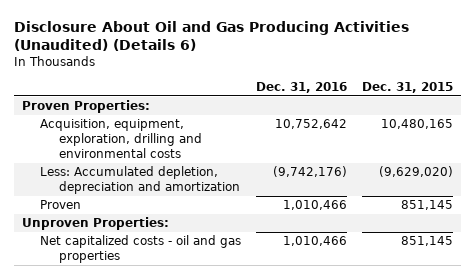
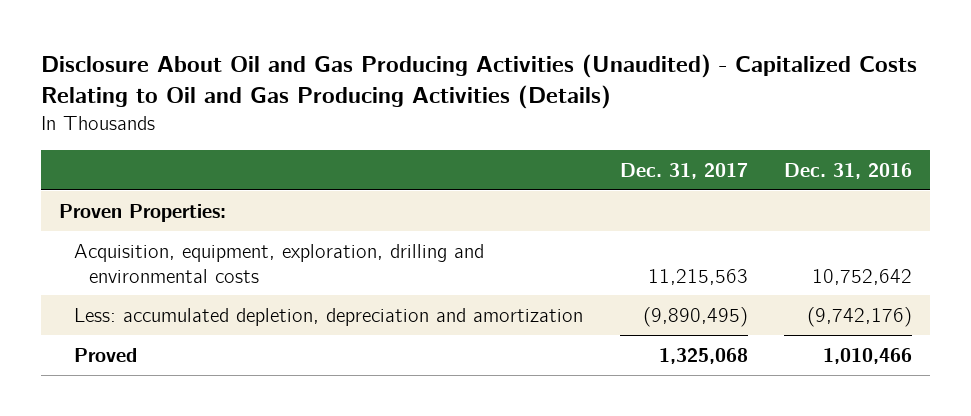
[14,21,410,52] Disclosure About Oil and Gas Producing Activities (Unaudited) (Details 6) -> [40,53,917,109] Disclosure About Oil and Gas Producing Activities (Unaudited) - Capitalized Costs Relating to Oil and Gas Producing Activities (Details)
[362,81,454,93] Dec. 31, 2015 -> none
none -> [619,162,748,179] Dec. 31, 2017
[21,217,169,231] Unproven Properties: -> none
[40,235,242,264] Net capitalized costs - oil and gas properties -> none
[40,166,240,195] Less: Accumulated depletion, depreciation and amortization -> [74,307,584,326] Less: accumulated depletion, depreciation and amortization
[40,200,82,210] Proven -> [74,347,138,362] Proved

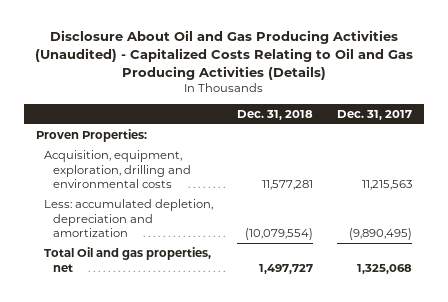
[784,162,913,179] Dec. 31, 2016 -> none
none -> [237,109,314,120] Dec. 31, 2018
[74,347,138,362] Proved -> [44,246,212,272] Total Oil and gas properties, net

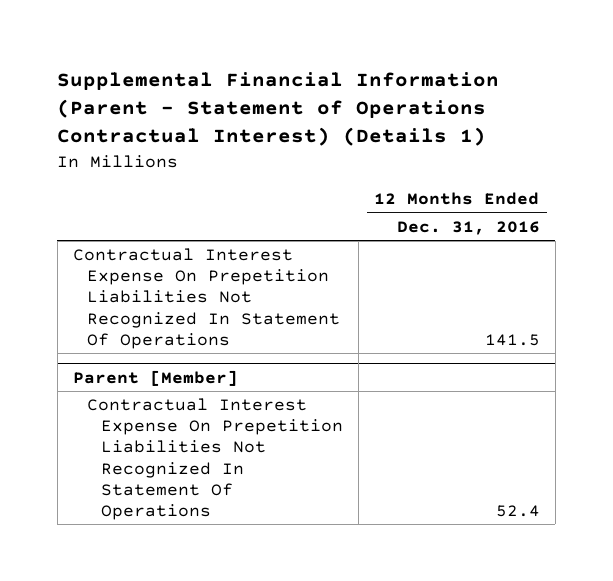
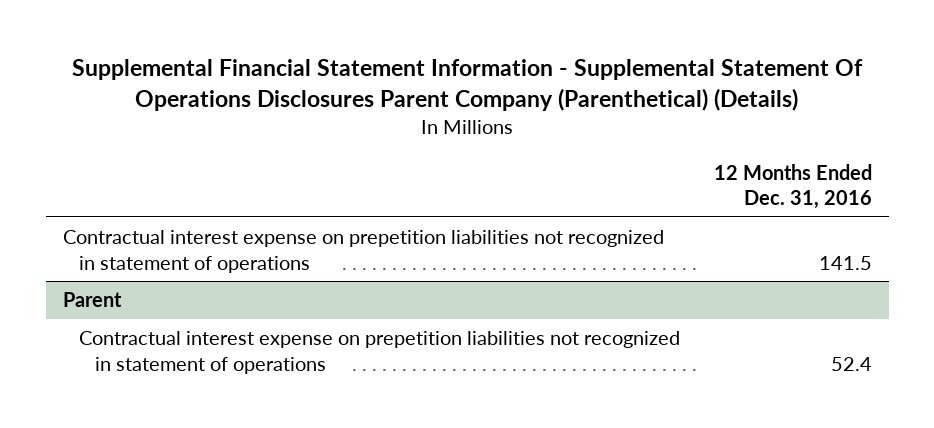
[57,71,500,147] Supplemental Financial Information (Parent - Statement of Operations Contractual Interest) (Details 1) -> [72,59,864,112] Supplemental Financial Statement Information - Supplemental Statement Of Operations Disclosures Parent Company (Parenthetical) (Details)
[73,248,341,349] Contractual Interest Expense On Prepetition Liabilities Not Recognized In Statement Of Operations -> [62,230,664,273] Contractual interest expense on prepetition liabilities not recognized in statement of operations
[73,369,239,386] Parent [Member] -> [62,292,122,308] Parent
[87,398,343,520] Contractual Interest Expense On Prepetition Liabilities Not Recognized In Statement Of Operations -> [78,331,680,374] Contractual interest expense on prepetition liabilities not recognized in statement of operations

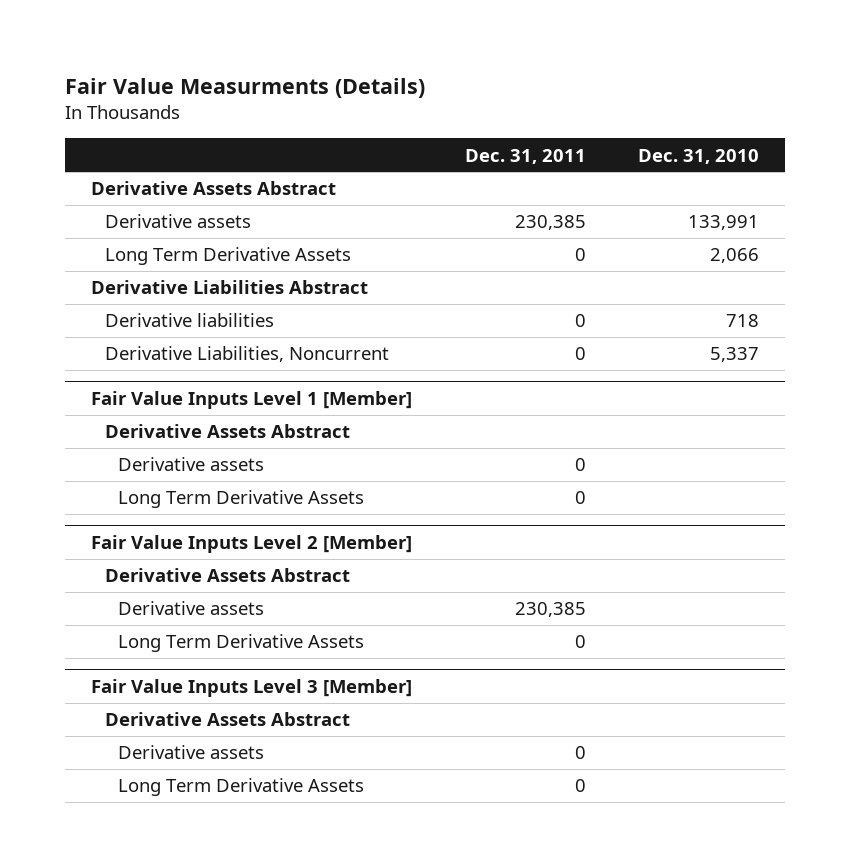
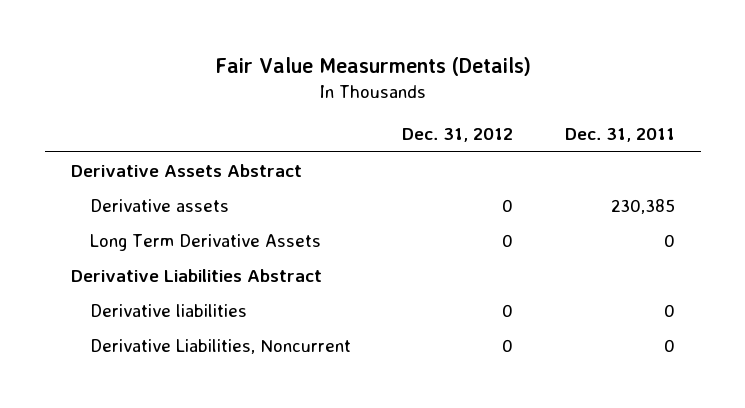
[638,148,760,164] Dec. 31, 2010 -> none
none -> [402,128,514,143] Dec. 31, 2012
[91,391,413,410] Fair Value Inputs Level 1 [Member] -> none
[104,424,350,439] Derivative Assets Abstract -> none
[118,457,265,472] Derivative assets -> none
[118,490,365,509] Long Term Derivative Assets -> none
[91,535,413,554] Fair Value Inputs Level 2 [Member] -> none
[104,568,350,583] Derivative Assets Abstract -> none
[118,601,265,616] Derivative assets -> none
[118,634,365,653] Long Term Derivative Assets -> none
[91,679,413,698] Fair Value Inputs Level 3 [Member] -> none
[104,712,350,727] Derivative Assets Abstract -> none
[118,745,265,760] Derivative assets -> none
[118,778,365,797] Long Term Derivative Assets -> none

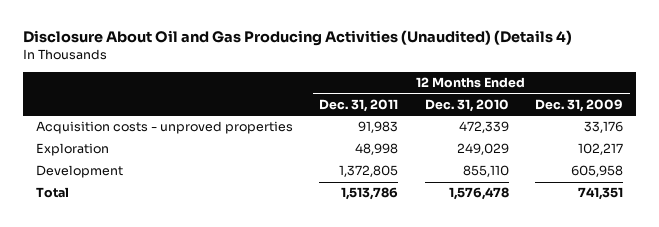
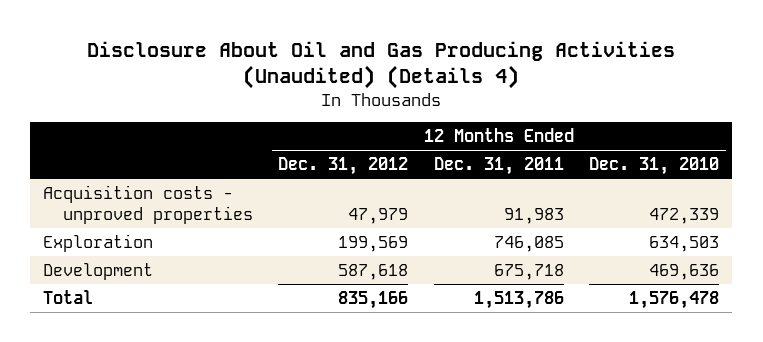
[535,99,624,113] Dec. 31, 2009 -> none
none -> [278,157,409,176] Dec. 31, 2012
[355,143,399,156] 48,998 -> [493,235,564,252] 746,085
[456,143,509,156] 249,029 -> [649,235,720,252] 634,503
[339,165,399,178] 1,372,805 -> [493,263,564,280] 675,718
[462,165,509,178] 855,110 -> [649,263,720,280] 469,636

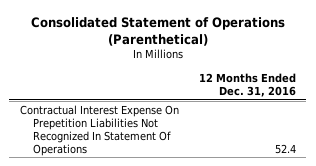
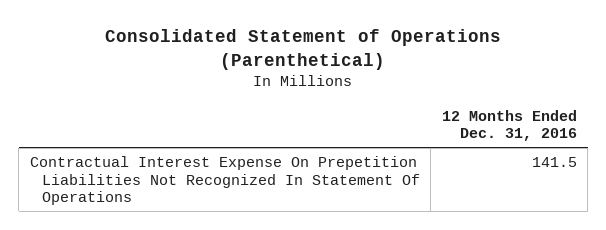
[275,143,297,154] 52.4 -> [531,157,577,168] 141.5

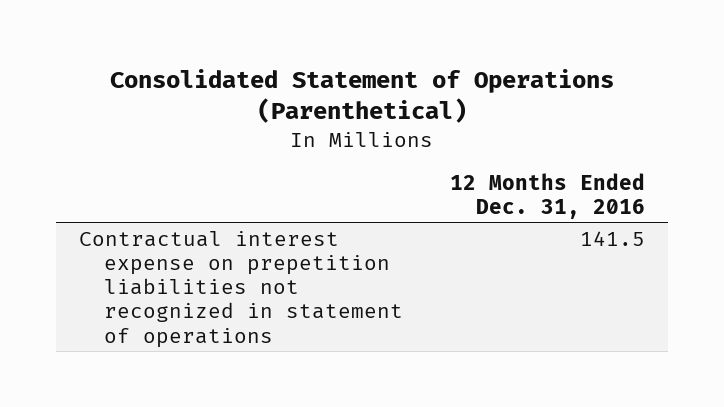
[29,156,420,206] Contractual Interest Expense On Prepetition Liabilities Not Recognized In Statement Of Operations -> [79,230,404,348] Contractual interest expense on prepetition liabilities not recognized in statement of operations

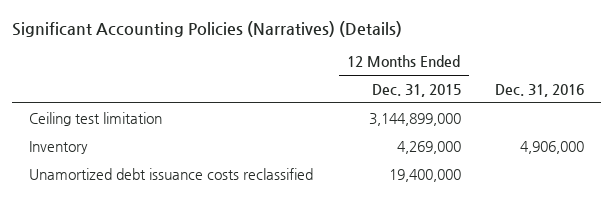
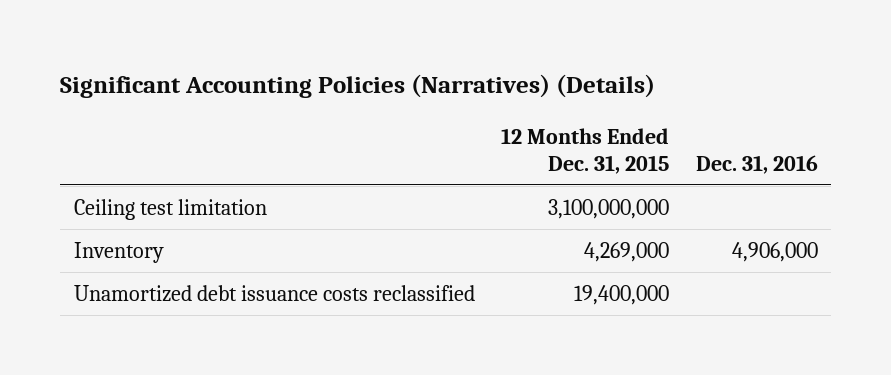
[368,112,461,126] 3,144,899,000 -> [548,198,670,219] 3,100,000,000

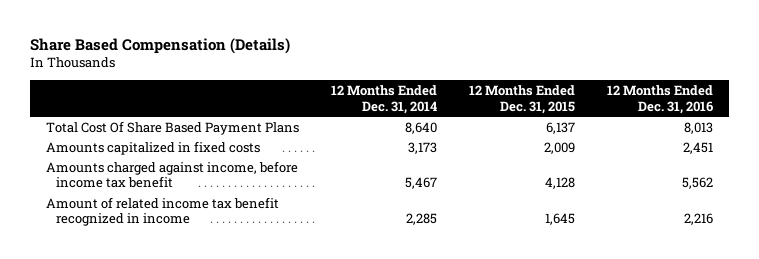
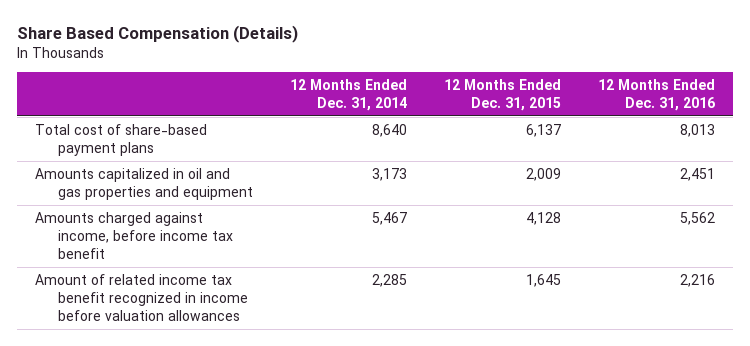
[45,120,299,135] Total Cost Of Share Based Payment Plans -> [35,123,208,156] Total cost of share-based payment plans
[45,140,260,155] Amounts capitalized in fixed costs -> [35,167,253,200] Amounts capitalized in oil and gas properties and equipment
[45,196,279,227] Amount of related income tax benefit recognized in income -> [35,273,248,321] Amount of related income tax benefit recognized in income before valuation allowances

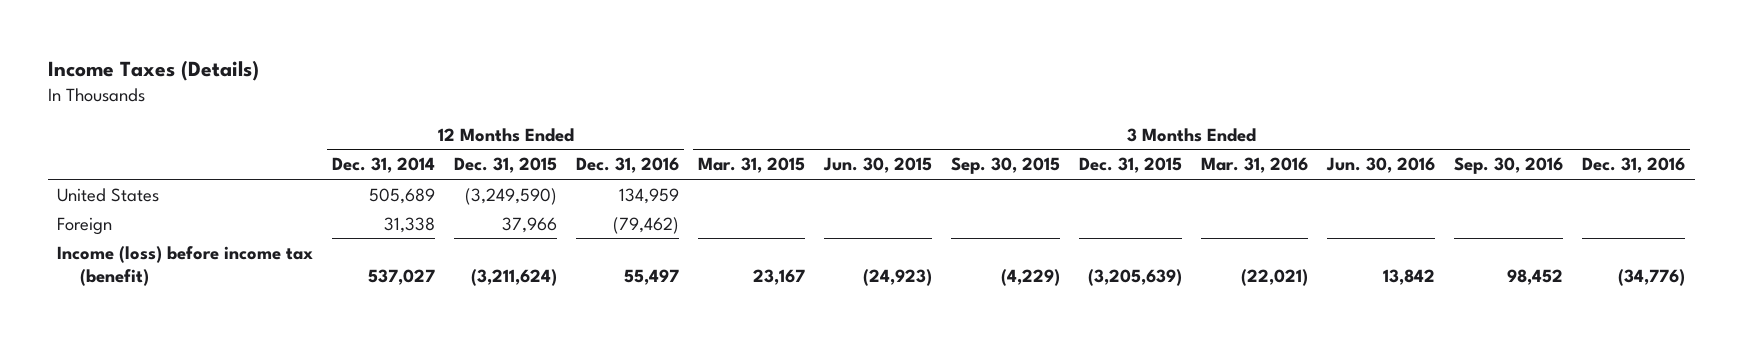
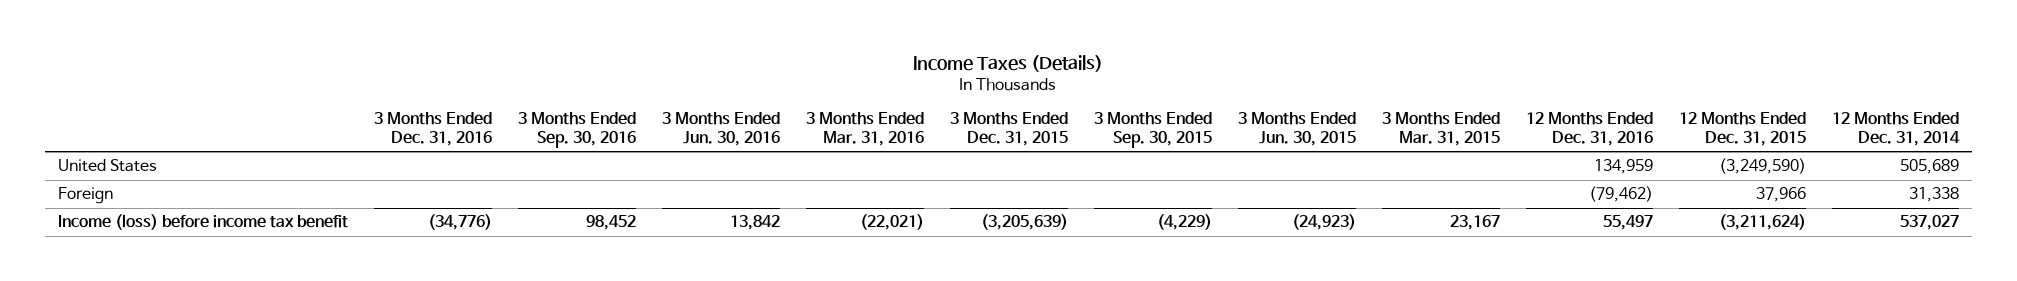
[57,245,314,286] Income (loss) before income tax (benefit) -> [57,214,348,231] Income (loss) before income tax benefit

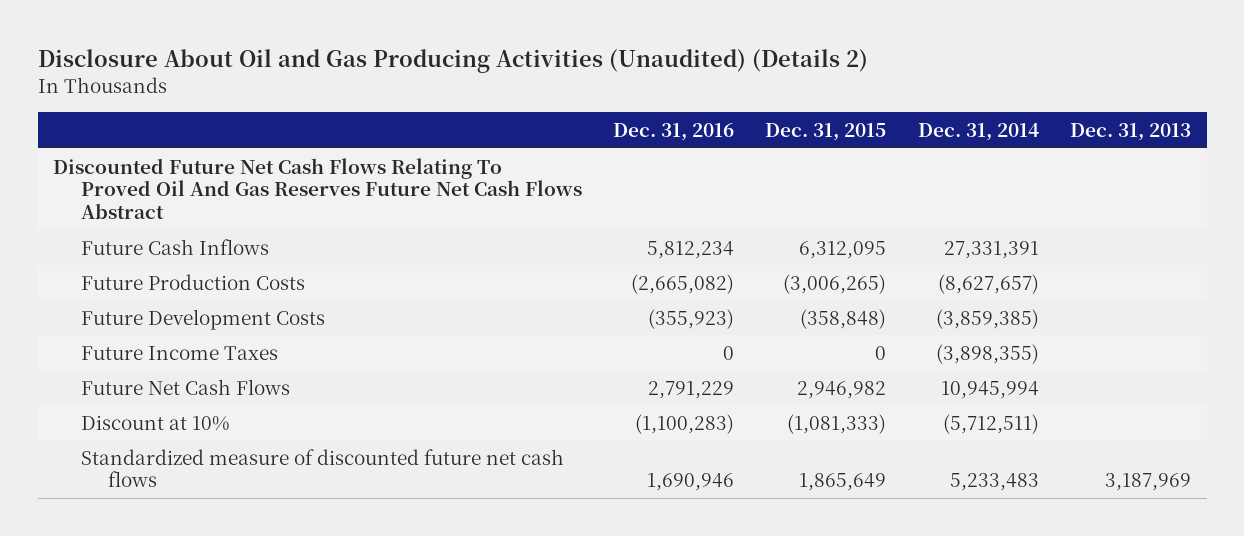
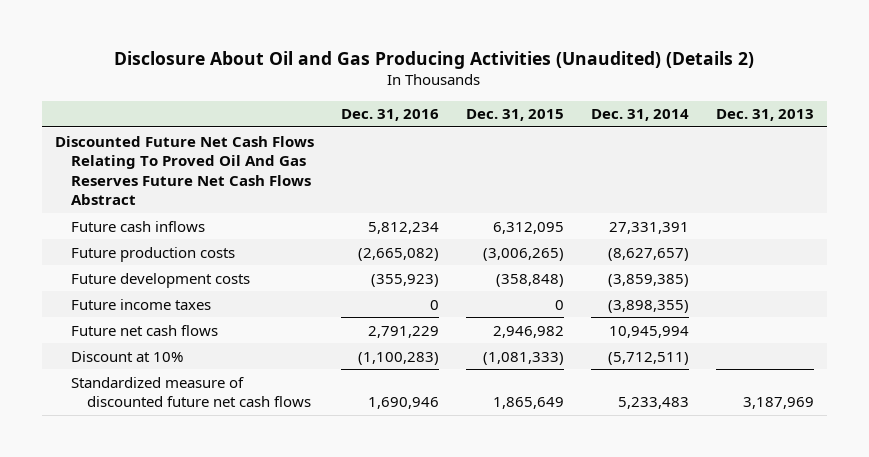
[80,238,269,255] Future Cash Inflows -> [70,220,205,232] Future cash inflows
[80,273,305,290] Future Production Costs -> [70,246,235,262] Future production costs
[80,308,325,330] Future Development Costs -> [70,272,250,288] Future development costs
[80,345,278,360] Future Income Taxes -> [70,298,211,310] Future income taxes
[80,378,290,395] Future Net Cash Flows -> [70,324,218,336] Future net cash flows

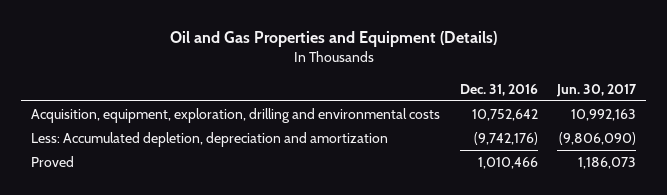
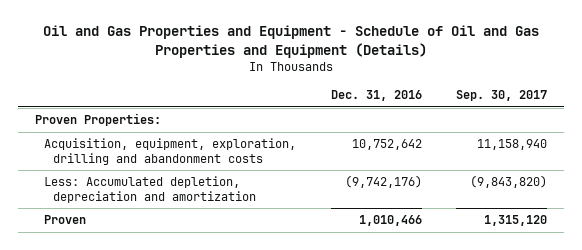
[169,31,497,48] Oil and Gas Properties and Equipment (Details) -> [43,25,540,58] Oil and Gas Properties and Equipment - Schedule of Oil and Gas Properties and Equipment (Details)
[556,83,638,97] Jun. 30, 2017 -> none
none -> [456,90,548,102] Sep. 30, 2017
none -> [35,113,162,127] Proven Properties:
[31,108,441,124] Acquisition, equipment, exploration, drilling and environmental costs -> [44,138,297,165] Acquisition, equipment, exploration, drilling and abandonment costs
[31,156,75,168] Proved -> [44,215,87,225] Proven

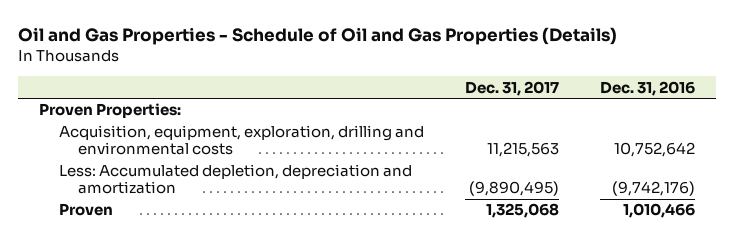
[43,25,540,58] Oil and Gas Properties and Equipment - Schedule of Oil and Gas Properties and Equipment (Details) -> [18,27,618,46] Oil and Gas Properties - Schedule of Oil and Gas Properties (Details)
[456,90,548,102] Sep. 30, 2017 -> none
none -> [464,80,559,96] Dec. 31, 2017
[44,138,297,165] Acquisition, equipment, exploration, drilling and abandonment costs -> [58,125,424,156] Acquisition, equipment, exploration, drilling and environmental costs

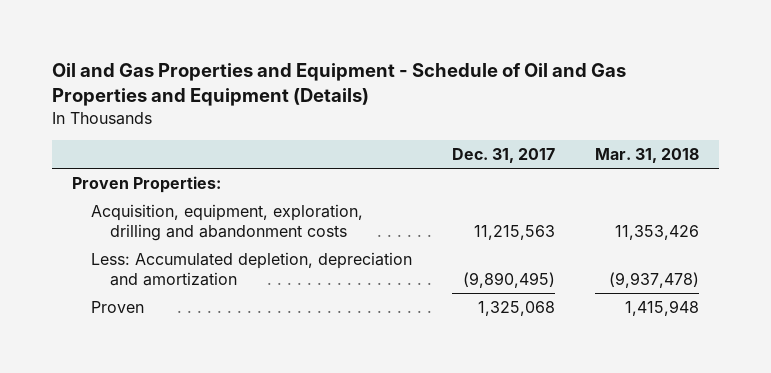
[18,27,618,46] Oil and Gas Properties - Schedule of Oil and Gas Properties (Details) -> [51,62,626,107] Oil and Gas Properties and Equipment - Schedule of Oil and Gas Properties and Equipment (Details)
[600,80,696,96] Dec. 31, 2016 -> none
none -> [595,148,700,164] Mar. 31, 2018
[58,125,424,156] Acquisition, equipment, exploration, drilling and environmental costs -> [90,203,363,242] Acquisition, equipment, exploration, drilling and abandonment costs

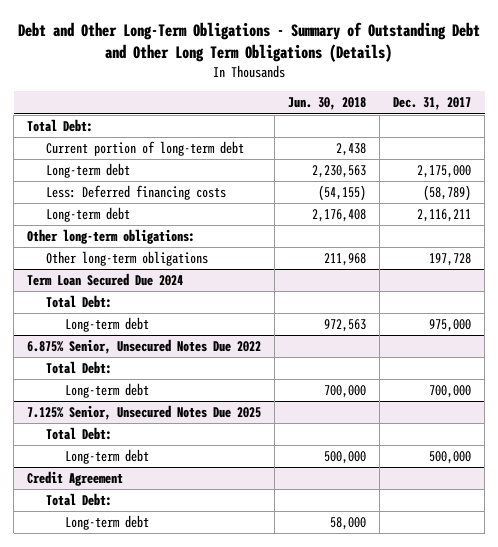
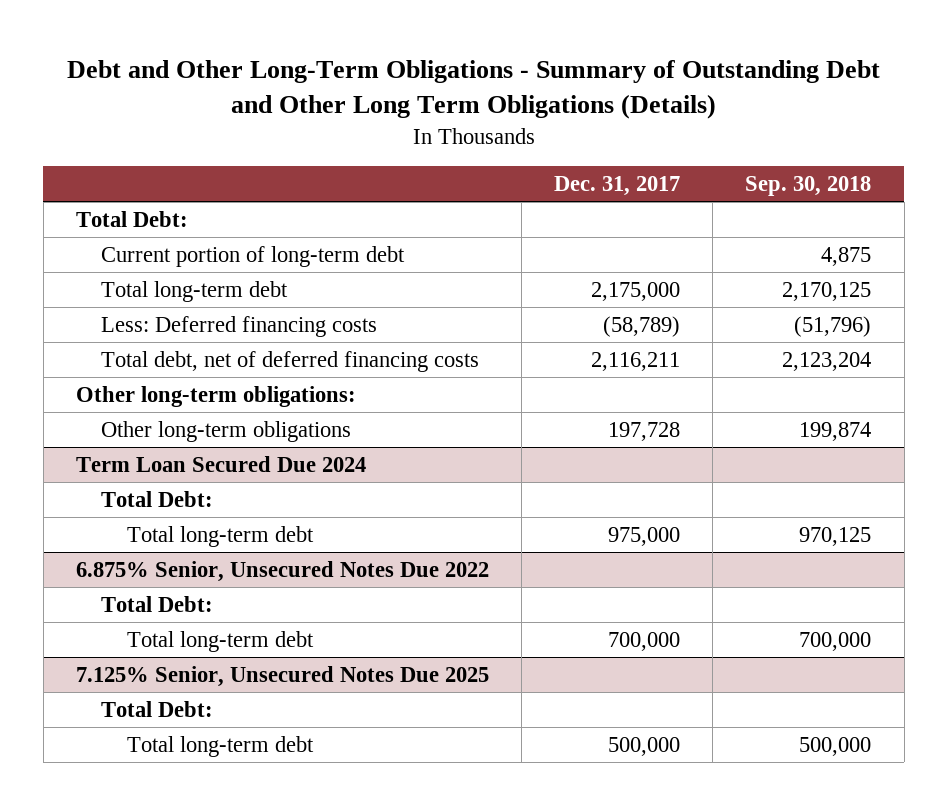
[288,97,367,111] Jun. 30, 2018 -> none
none -> [745,176,872,197] Sep. 30, 2018
[45,163,130,179] Long-term debt -> [101,280,289,302] Total long-term debt
[45,207,130,223] Long-term debt -> [101,350,480,372] Total debt, net of deferred financing costs
[64,317,149,333] Long-term debt -> [126,525,314,547] Total long-term debt
[64,383,149,399] Long-term debt -> [126,630,314,652] Total long-term debt
[27,471,124,487] Credit Agreement -> none
[45,493,112,507] Total Debt: -> none
[64,515,149,531] Long-term debt -> none
[64,449,149,465] Long-term debt -> [126,735,314,757] Total long-term debt

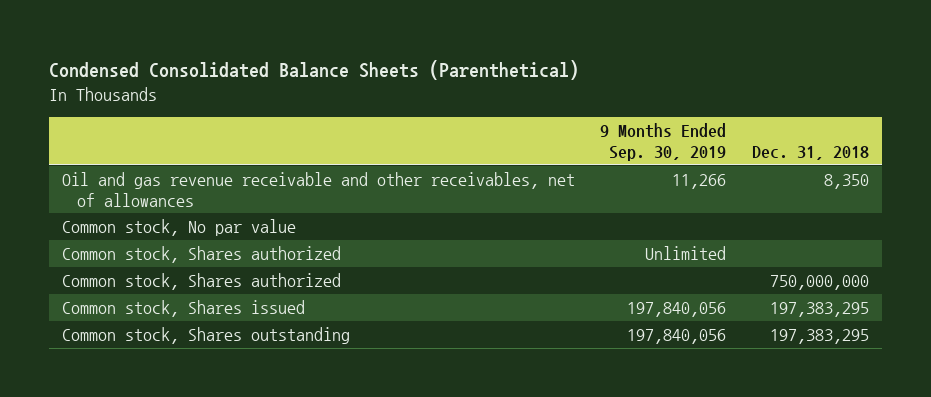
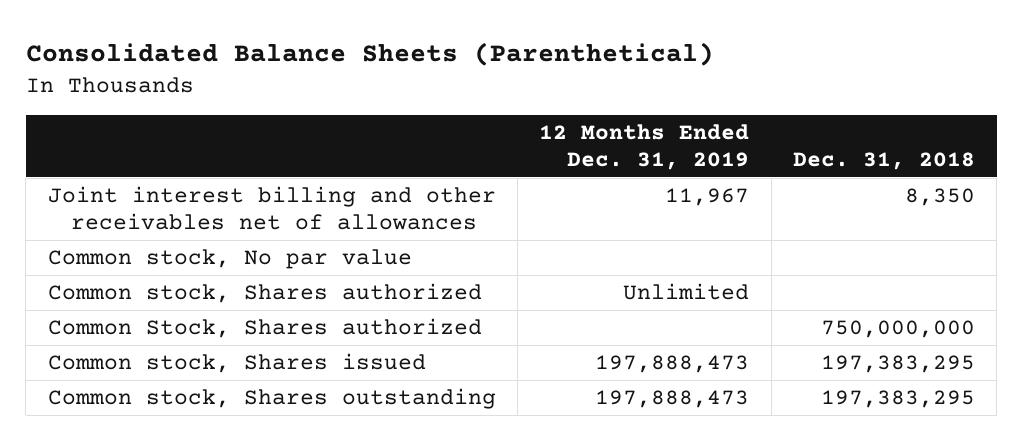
[49,60,580,81] Condensed Consolidated Balance Sheets (Parenthetical) -> [25,42,714,67] Consolidated Balance Sheets (Parenthetical)
[600,123,727,161] 9 Months Ended Sep. 30, 2019 -> none
none -> [539,124,750,171] 12 Months Ended Dec. 31, 2019
[61,171,575,207] Oil and gas revenue receivable and other receivables, net of allowances -> [47,185,496,230] Joint interest billing and other receivables net of allowances
[61,272,341,290] Common stock, Shares authorized -> [47,317,482,338] Common Stock, Shares authorized

